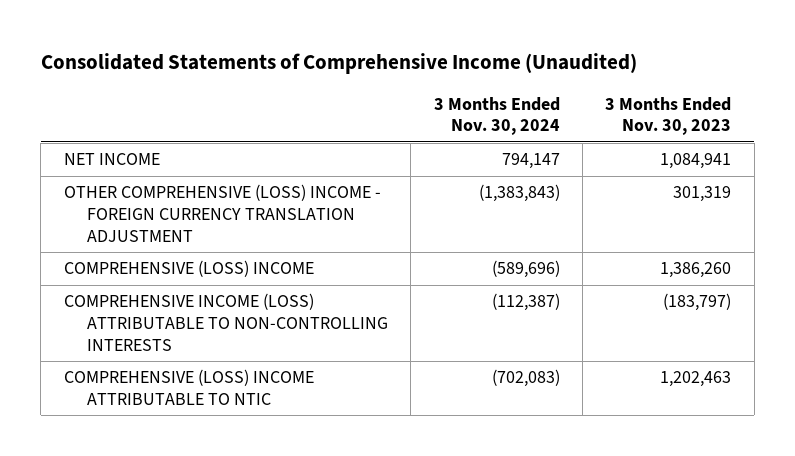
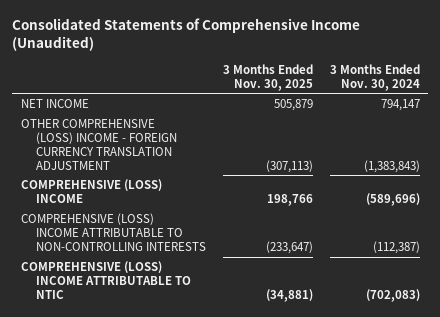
[605,96,732,136] 3 Months Ended Nov. 30, 2023 -> none
none -> [222,63,313,91] 3 Months Ended Nov. 30, 2025
[63,293,389,351] COMPREHENSIVE INCOME (LOSS) ATTRIBUTABLE TO NON-CONTROLLING INTERESTS -> [20,213,206,251] COMPREHENSIVE (LOSS) INCOME ATTRIBUTABLE TO NON-CONTROLLING INTERESTS

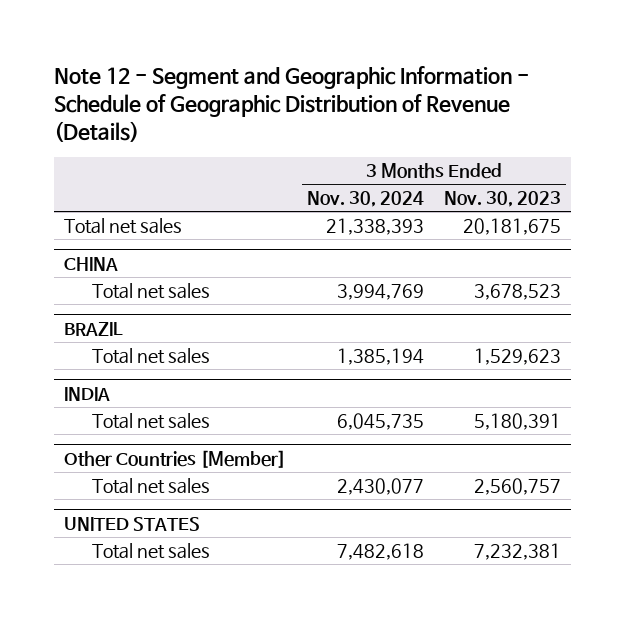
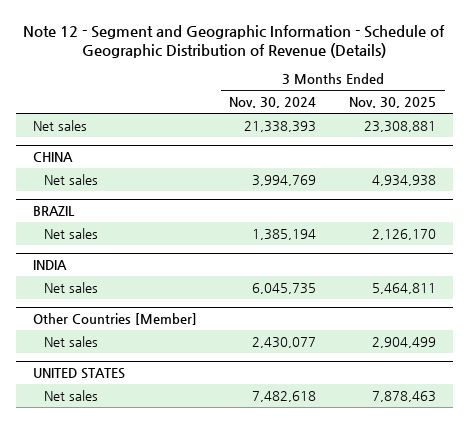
[443,191,561,208] Nov. 30, 2023 -> none
none -> [349,97,437,109] Nov. 30, 2025
[64,218,183,235] Total net sales -> [32,119,87,131] Net sales
[91,283,210,300] Total net sales -> [44,173,99,185] Net sales
[91,348,210,365] Total net sales -> [44,227,99,239] Net sales
[91,413,210,430] Total net sales -> [44,281,99,293] Net sales
[91,478,210,495] Total net sales -> [44,335,99,347] Net sales
[91,543,210,560] Total net sales -> [44,389,99,401] Net sales

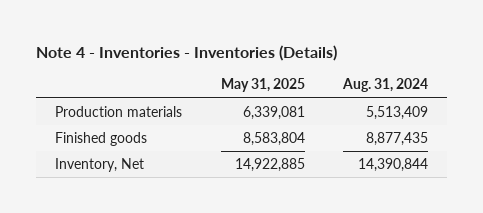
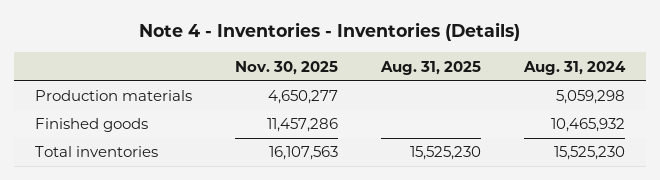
[220,78,305,93] May 31, 2025 -> none
none -> [235,60,339,75] Nov. 30, 2025
none -> [379,60,481,75] Aug. 31, 2025
[55,158,145,173] Inventory, Net -> none
[365,106,428,121] 5,513,409 -> [555,90,625,105] 5,059,298
[365,132,428,147] 8,877,435 -> [550,118,625,133] 10,465,932
none -> [35,146,159,158] Total inventories

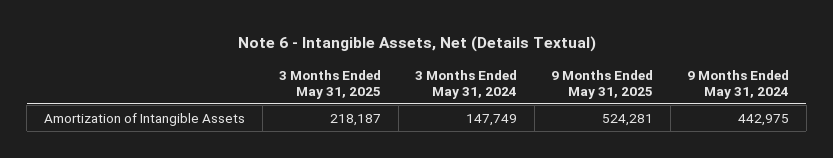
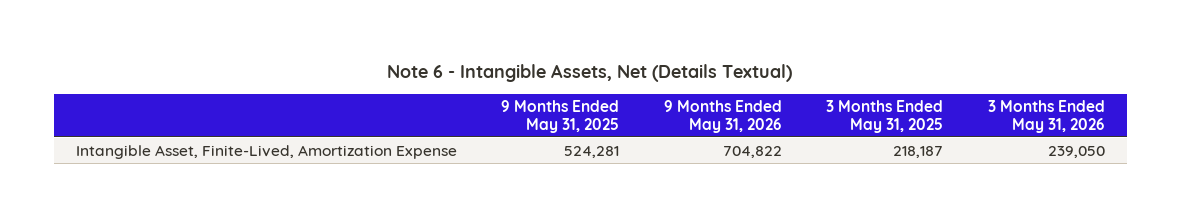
[415,69,518,99] 3 Months Ended May 31, 2024 -> none
[687,69,790,99] 9 Months Ended May 31, 2024 -> none
none -> [663,99,782,133] 9 Months Ended May 31, 2026
none -> [987,99,1105,133] 3 Months Ended May 31, 2026
[43,112,245,126] Amortization of Intangible Assets -> [75,145,457,160] Intangible Asset, Finite-Lived, Amortization Expense

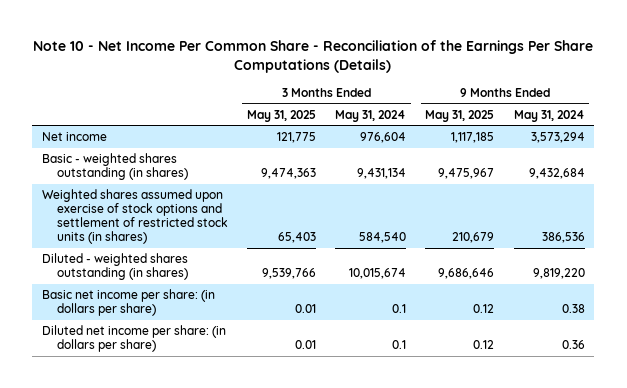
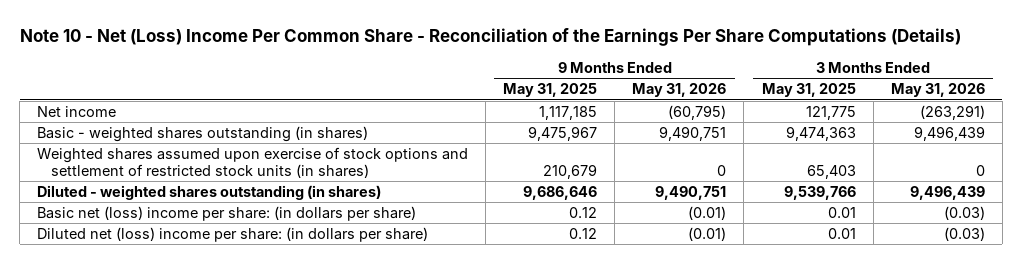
[33,39,594,73] Note 10 - Net Income Per Common Share - Reconciliation of the Earnings Per Share Computations (Details) -> [19,28,961,47] Note 10 - Net (Loss) Income Per Common Share - Reconciliation of the Earnings Per Share Computations (Details)
[335,109,407,122] May 31, 2024 -> none
[513,109,585,122] May 31, 2024 -> none
none -> [632,83,727,98] May 31, 2026
none -> [890,83,985,98] May 31, 2026
[41,289,215,317] Basic net income per share: (in dollars per share) -> [37,206,417,222] Basic net (loss) income per share: (in dollars per share)
[41,325,226,353] Diluted net income per share: (in dollars per share) -> [37,227,429,243] Diluted net (loss) income per share: (in dollars per share)

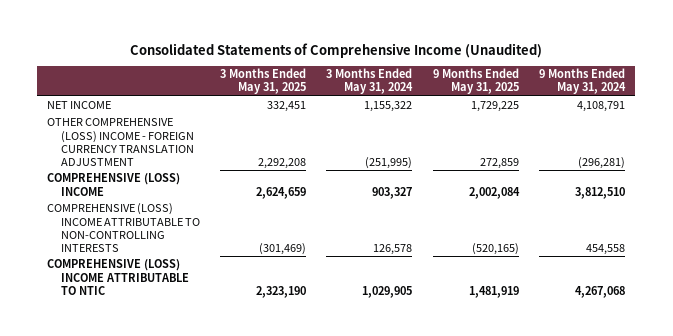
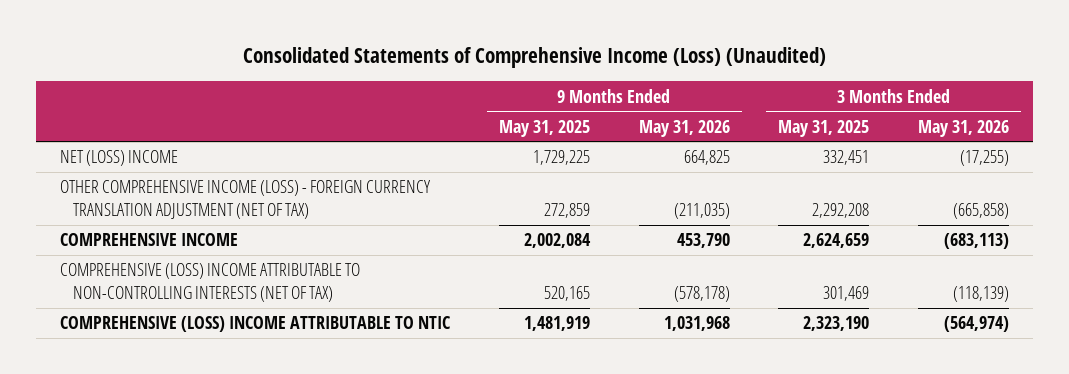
[130,42,543,58] Consolidated Statements of Comprehensive Income (Unaudited) -> [242,47,826,69] Consolidated Statements of Comprehensive Income (Loss) (Unaudited)
[326,68,414,95] 3 Months Ended May 31, 2024 -> none
[539,68,627,95] 9 Months Ended May 31, 2024 -> none
none -> [638,119,730,137] May 31, 2026
none -> [918,119,1010,137] May 31, 2026
[47,101,112,110] NET INCOME -> [60,150,179,167] NET (LOSS) INCOME
[47,118,194,167] OTHER COMPREHENSIVE (LOSS) INCOME - FOREIGN CURRENCY TRANSLATION ADJUSTMENT -> [60,180,432,220] OTHER COMPREHENSIVE INCOME (LOSS) - FOREIGN CURRENCY TRANSLATION ADJUSTMENT (NET OF TAX)
[47,173,181,196] COMPREHENSIVE (LOSS) INCOME -> [60,233,239,247] COMPREHENSIVE INCOME
[47,203,200,253] COMPREHENSIVE (LOSS) INCOME ATTRIBUTABLE TO NON-CONTROLLING INTERESTS -> [60,263,361,303] COMPREHENSIVE (LOSS) INCOME ATTRIBUTABLE TO NON-CONTROLLING INTERESTS (NET OF TAX)
[259,243,307,256] (301,469) -> [823,286,870,302] 301,469
[471,243,519,256] (520,165) -> [543,286,590,302] 520,165

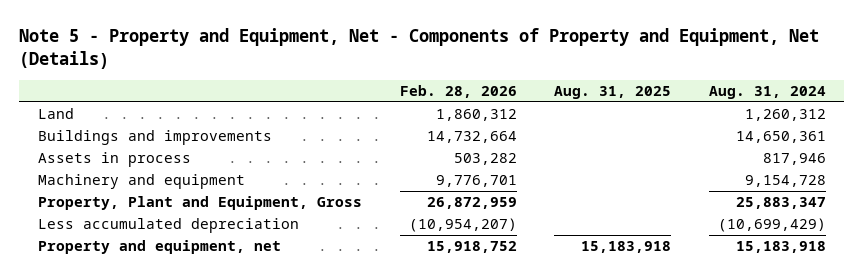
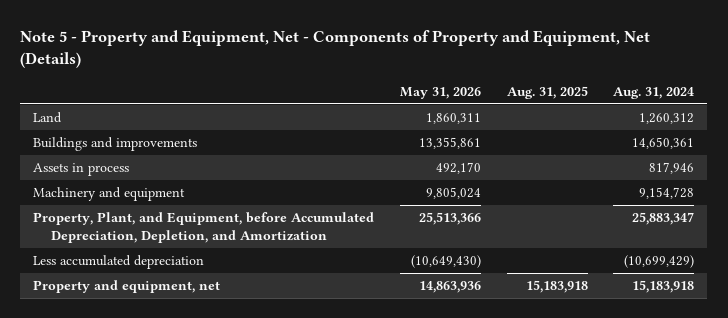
[399,84,517,98] Feb. 28, 2026 -> none
none -> [399,86,481,99] May 31, 2026
[38,196,363,211] Property, Plant and Equipment, Gross -> [33,212,375,243] Property, Plant, and Equipment, before Accumulated Depreciation, Depletion, and Amortization

